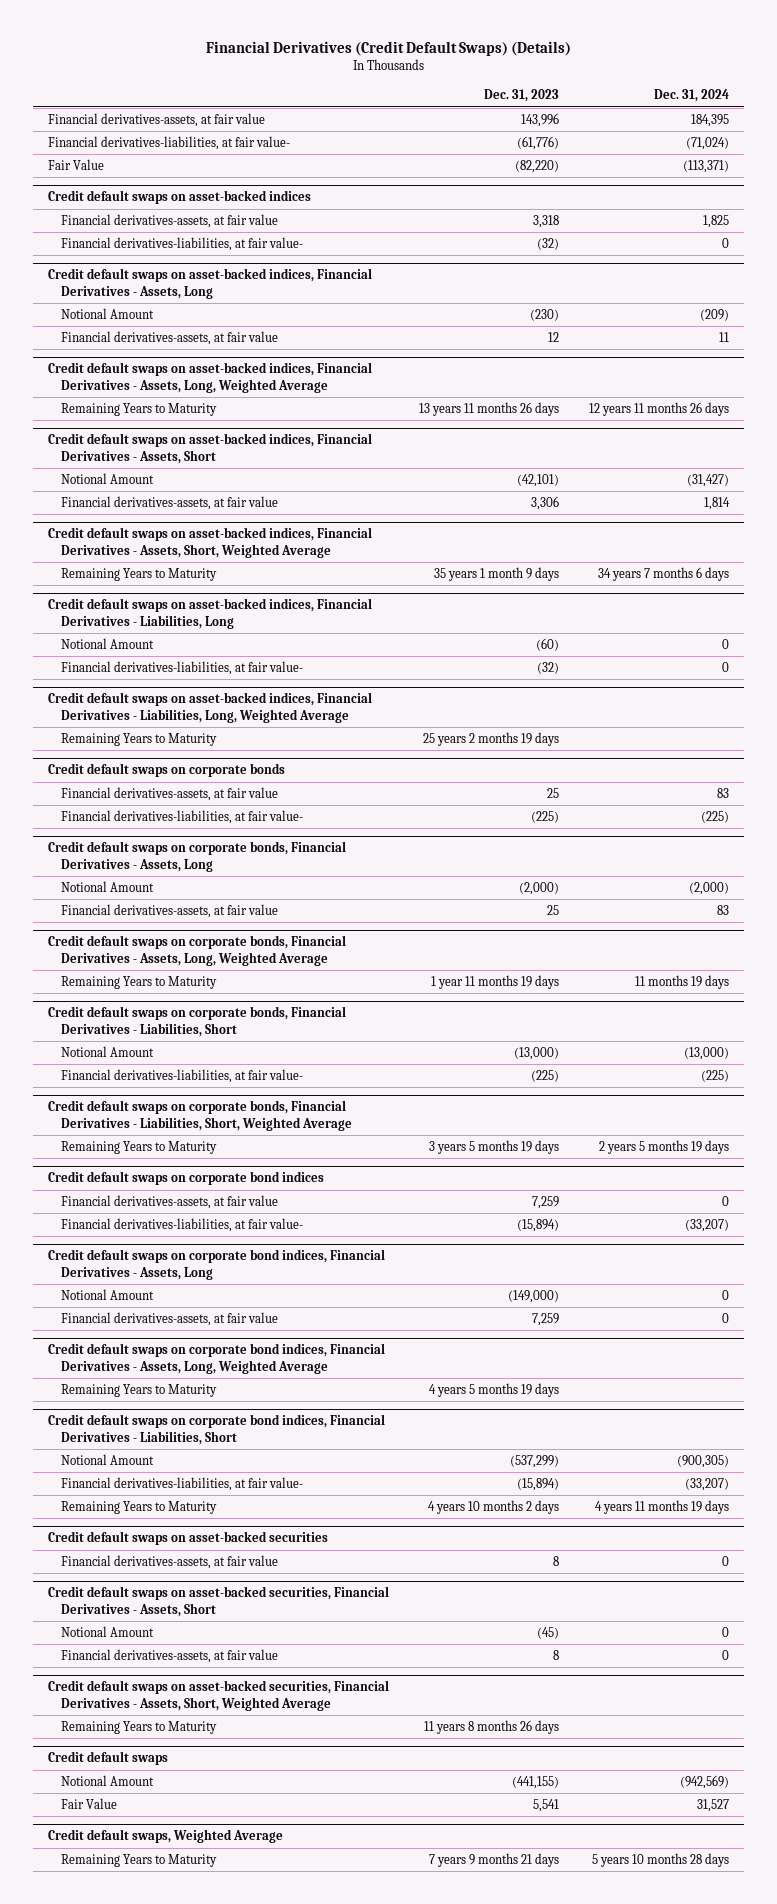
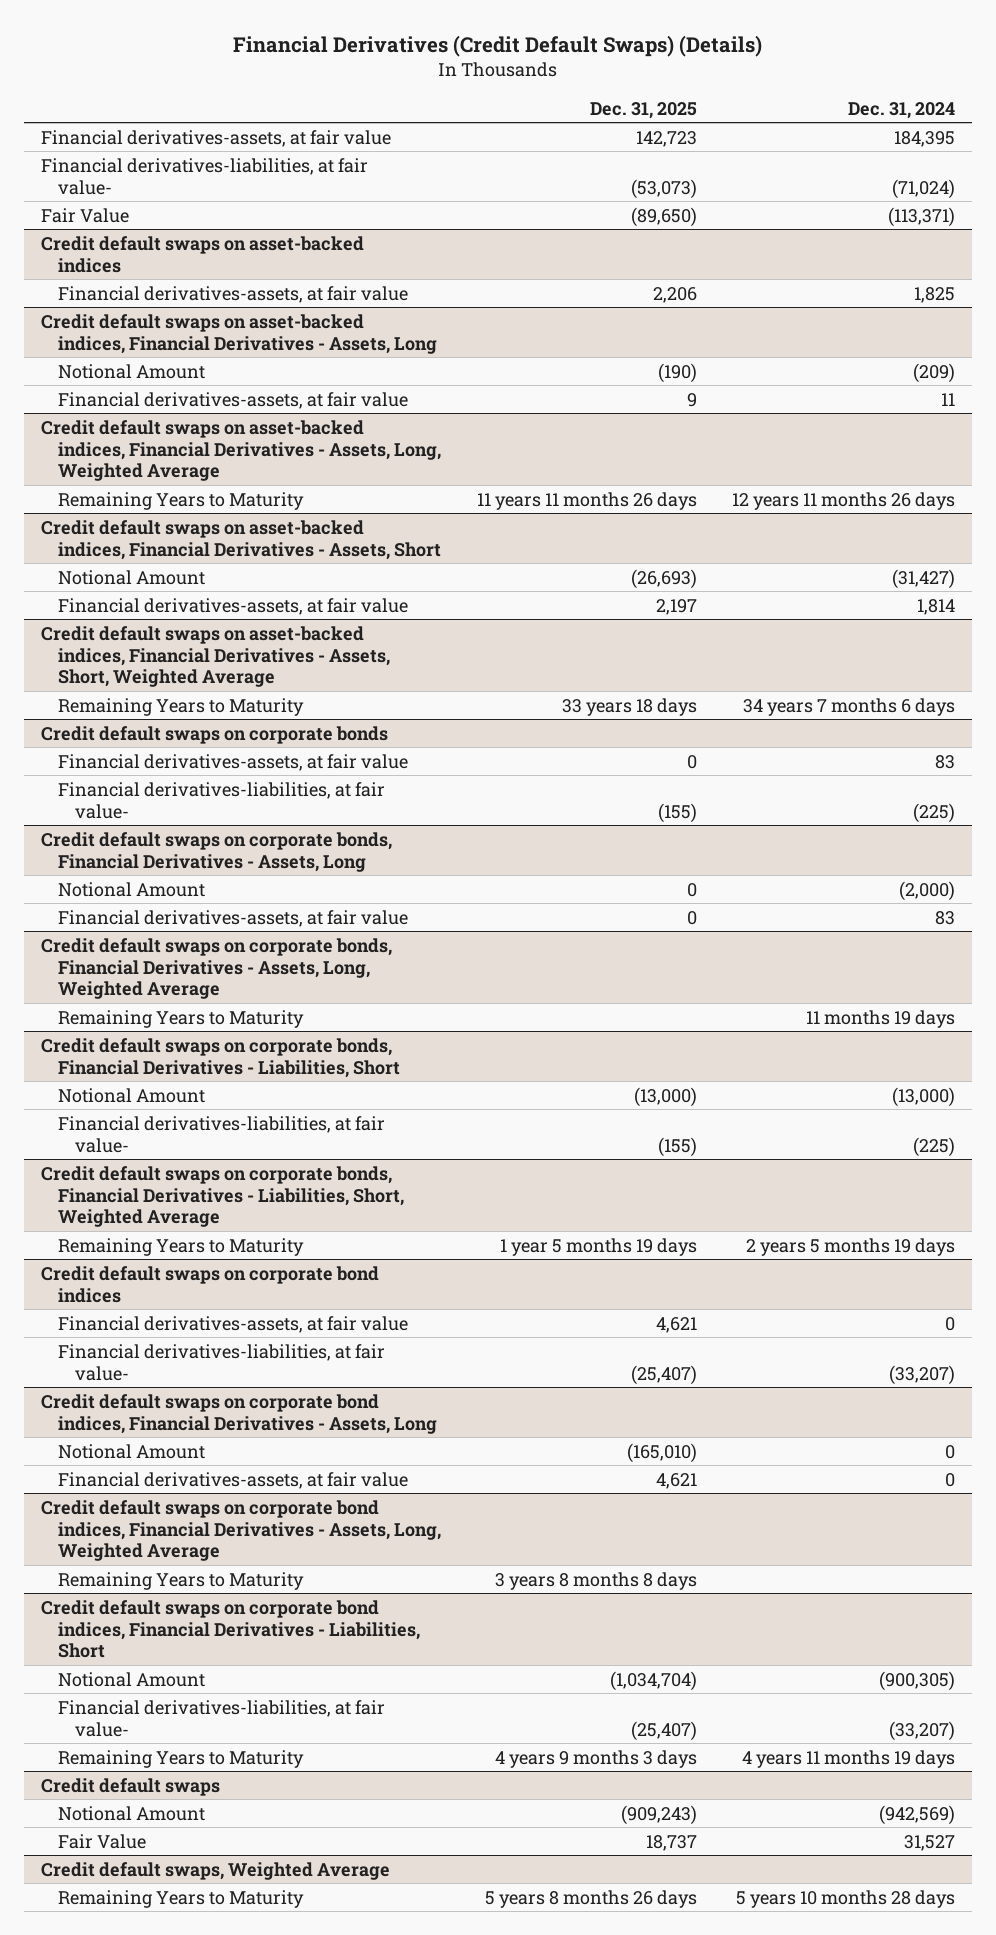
[484,89,560,103] Dec. 31, 2023 -> none
none -> [589,101,697,119] Dec. 31, 2025
[61,237,304,252] Financial derivatives-liabilities, at fair value- -> none
[48,598,373,630] Credit default swaps on asset-backed indices, Financial Derivatives - Liabilities, Long -> none
[61,638,155,650] Notional Amount -> none
[61,661,304,676] Financial derivatives-liabilities, at fair value- -> none
[48,692,373,724] Credit default swaps on asset-backed indices, Financial Derivatives - Liabilities, Long, Weighted Average -> none
[61,733,218,747] Remaining Years to Maturity -> none
[48,1531,329,1546] Credit default swaps on asset-backed securities -> none
[61,1555,279,1570] Financial derivatives-assets, at fair value -> none
[48,1586,390,1618] Credit default swaps on asset-backed securities, Financial Derivatives - Assets, Short -> none
[61,1626,155,1638] Notional Amount -> none
[61,1649,279,1664] Financial derivatives-assets, at fair value -> none
[48,1680,390,1712] Credit default swaps on asset-backed securities, Financial Derivatives - Assets, Short, Weighted Average -> none
[61,1721,218,1735] Remaining Years to Maturity -> none

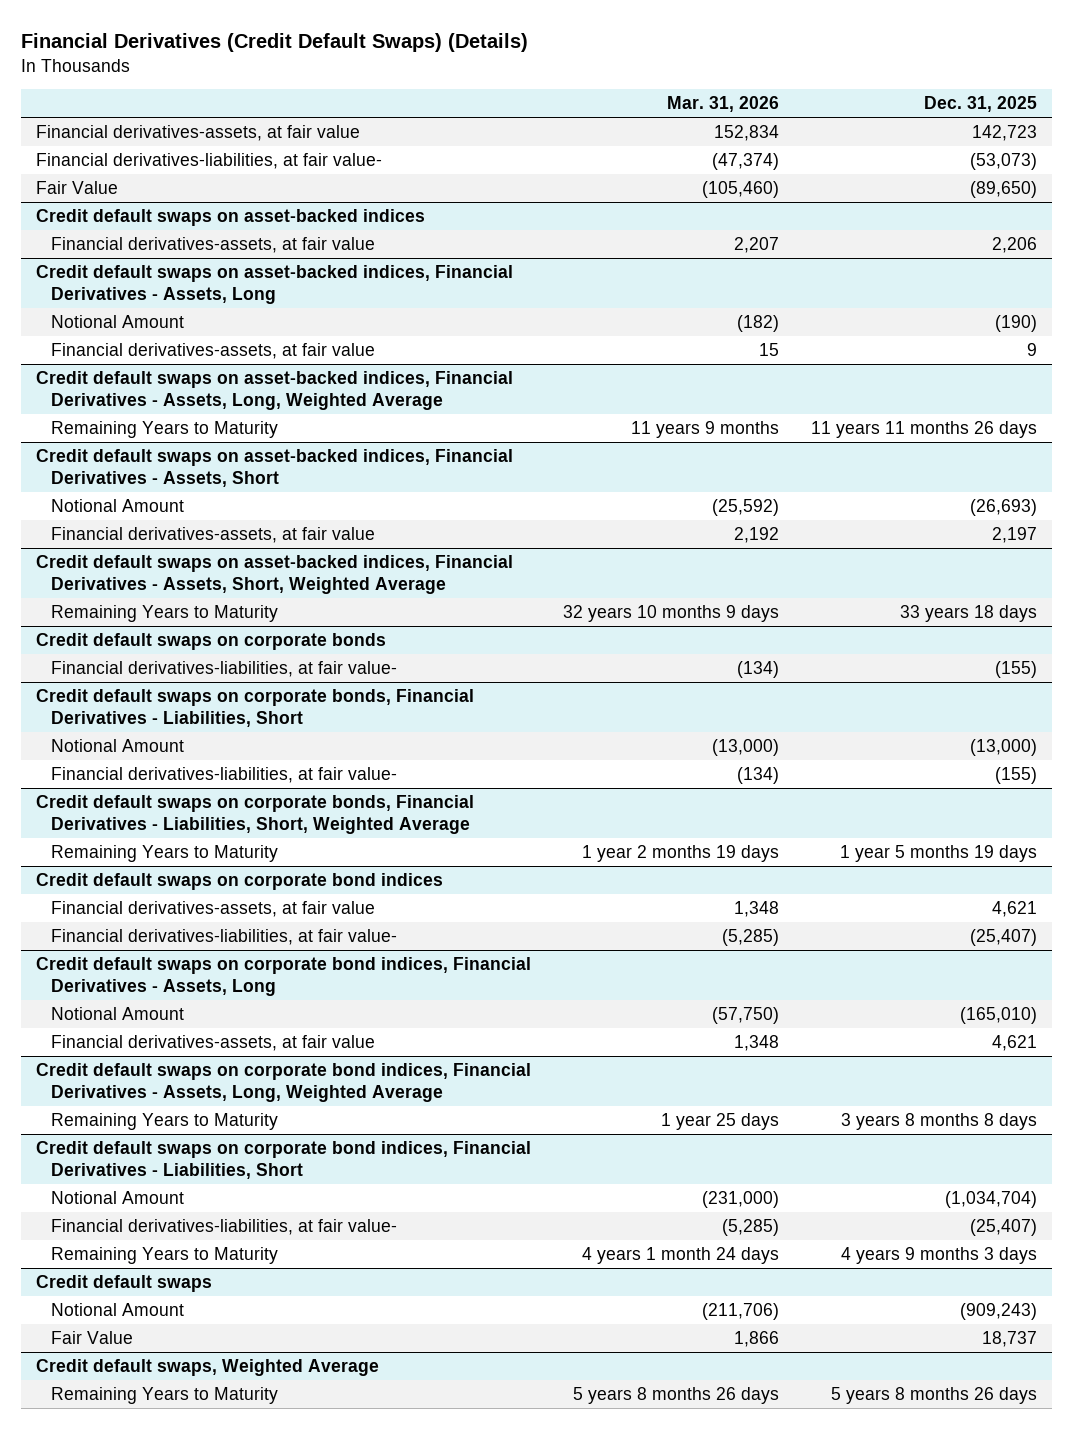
[847,101,955,119] Dec. 31, 2024 -> none
none -> [667,96,780,113] Mar. 31, 2026
[58,753,409,771] Financial derivatives-assets, at fair value -> none
[41,831,393,872] Credit default swaps on corporate bonds, Financial Derivatives - Assets, Long -> none
[58,881,206,897] Notional Amount -> none
[58,909,409,927] Financial derivatives-assets, at fair value -> none
[41,937,393,1000] Credit default swaps on corporate bonds, Financial Derivatives - Assets, Long, Weighted Average -> none
[58,1009,305,1028] Remaining Years to Maturity -> none

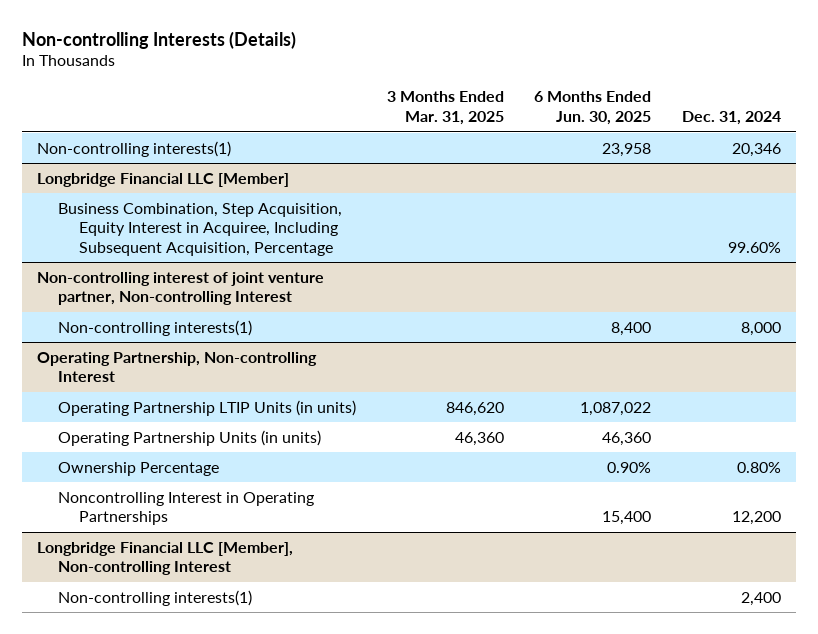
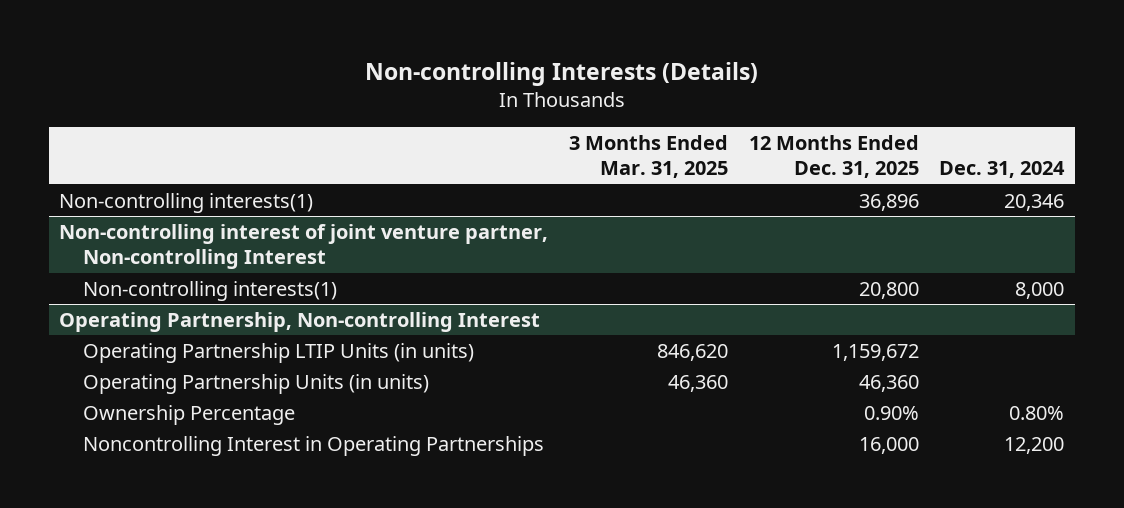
[534,91,652,125] 6 Months Ended Jun. 30, 2025 -> none
none -> [748,134,919,178] 12 Months Ended Dec. 31, 2025
[37,172,290,187] Longbridge Financial LLC [Member] -> none
[57,202,342,256] Business Combination, Step Acquisition, Equity Interest in Acquiree, Including Subsequent Acquisition, Percentage -> none
[37,541,294,576] Longbridge Financial LLC [Member], Non-controlling Interest -> none
[57,589,252,606] Non-controlling interests(1) -> none

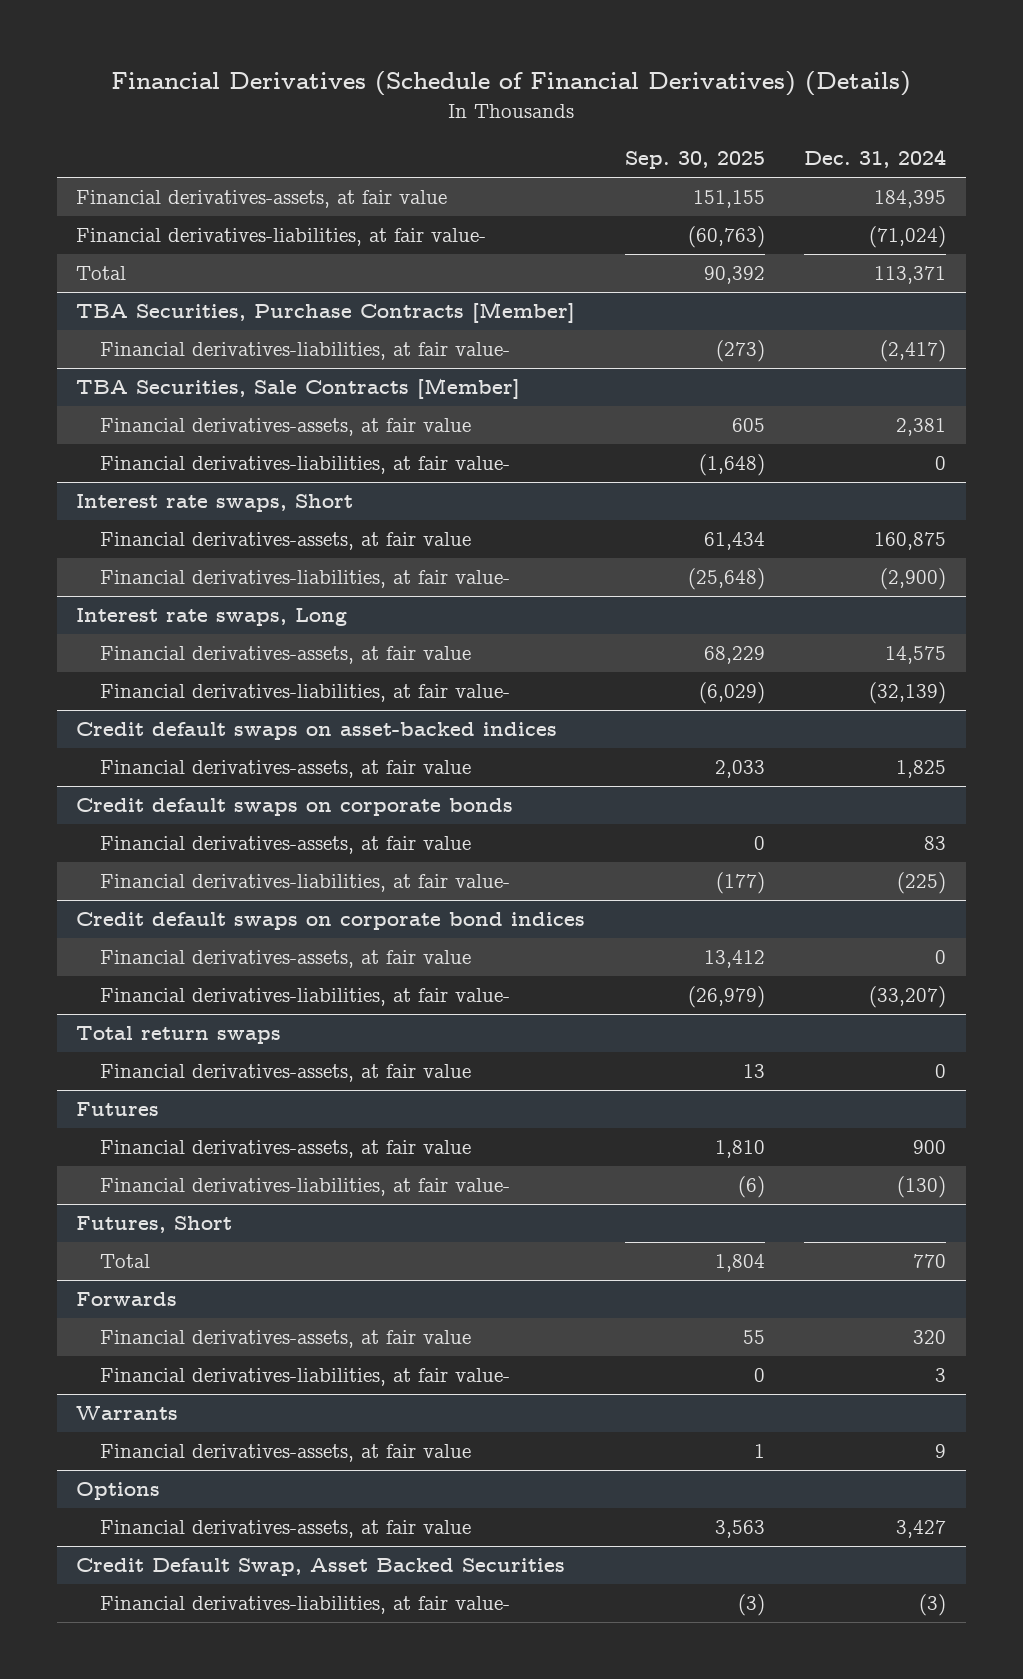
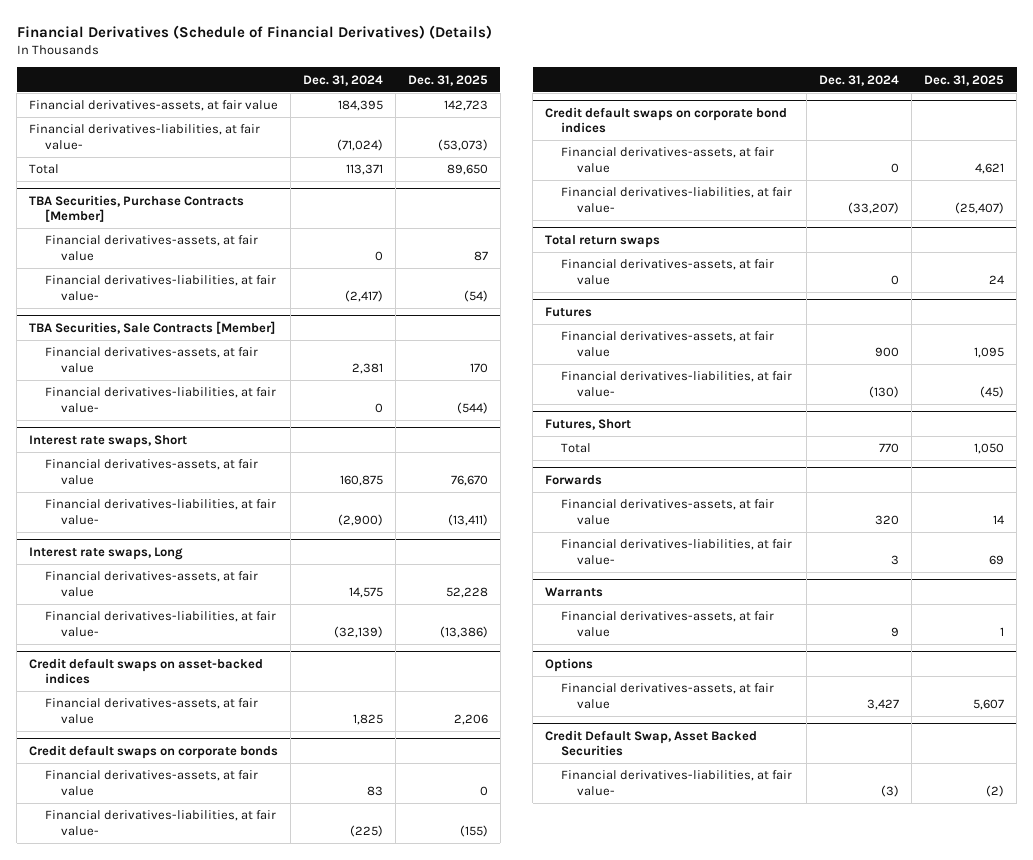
[624,151,765,170] Sep. 30, 2025 -> none
none -> [407,74,488,86] Dec. 31, 2025
none -> [45,235,259,261] Financial derivatives-assets, at fair value

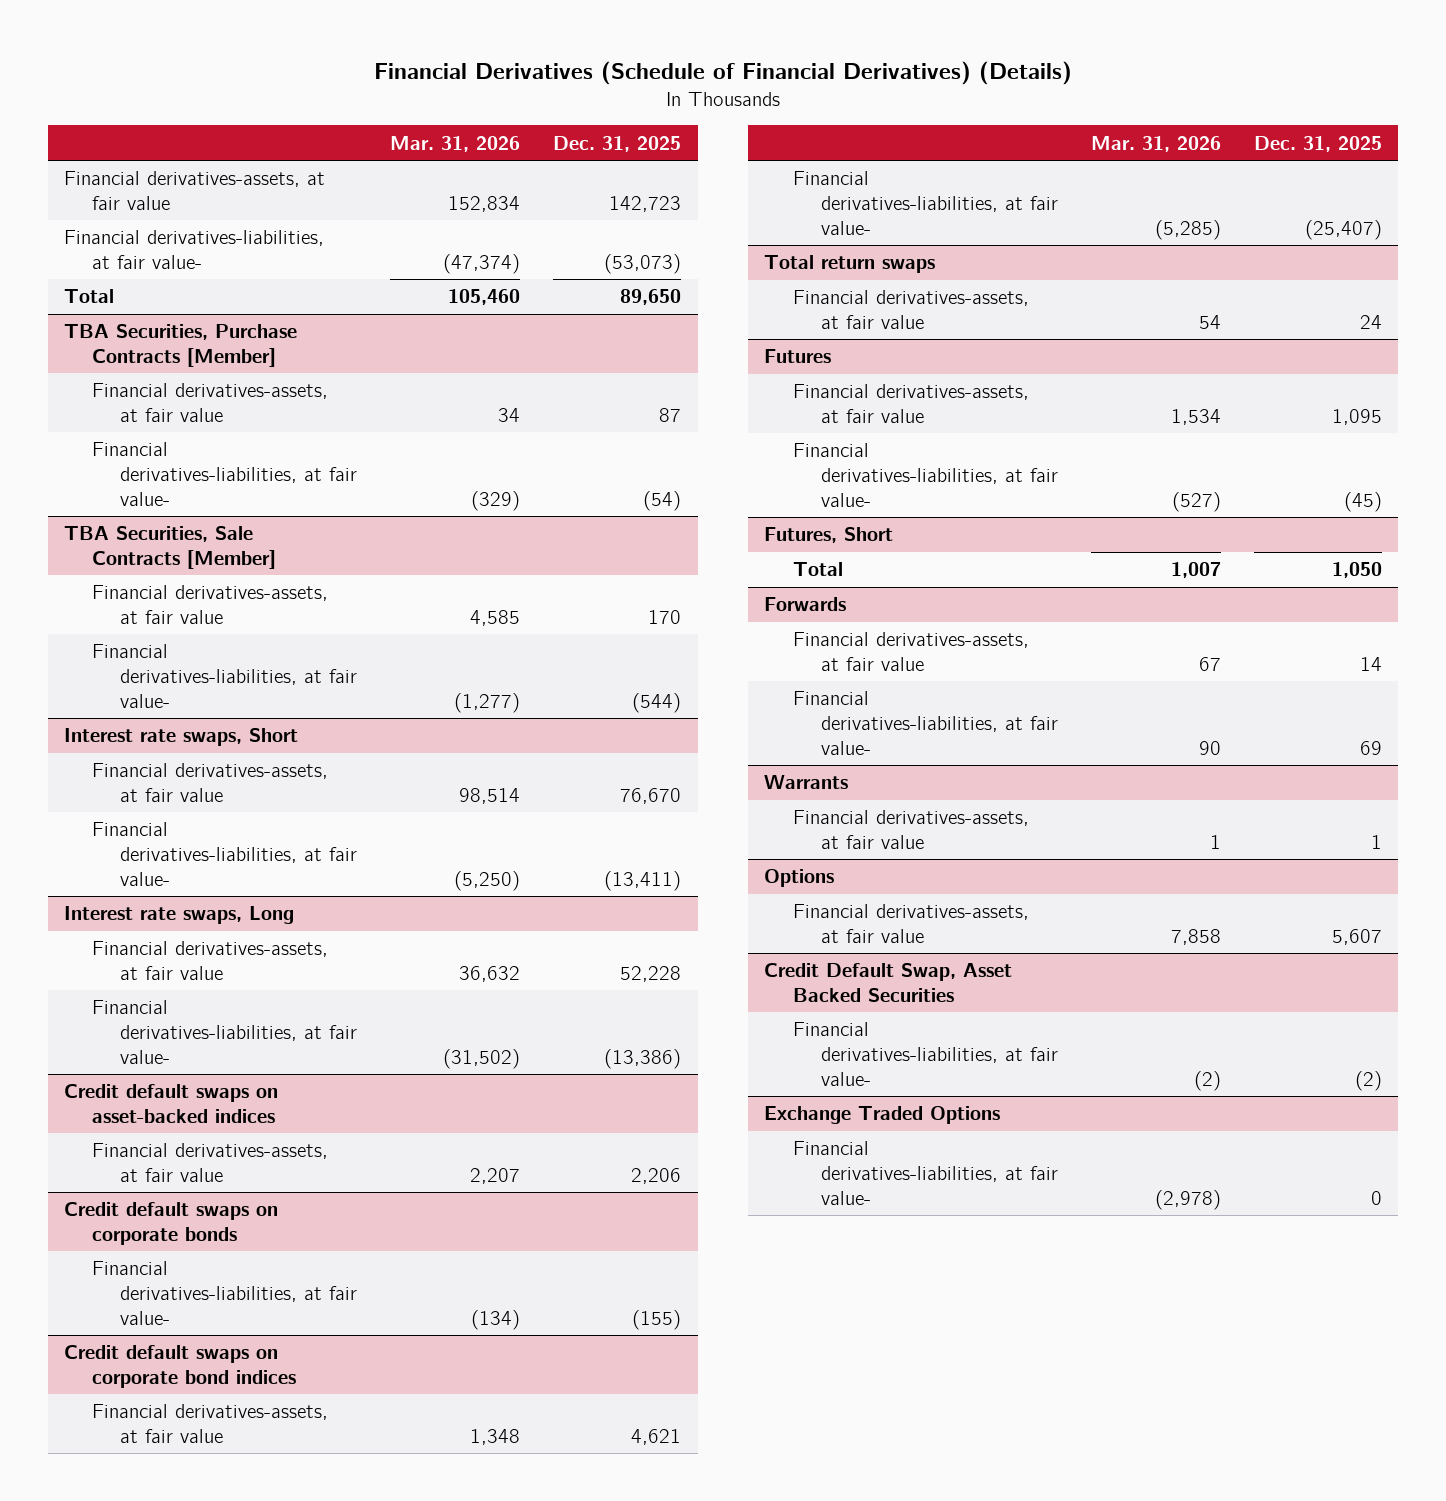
[302,74,383,86] Dec. 31, 2024 -> none
none -> [390,135,521,152] Mar. 31, 2026
[45,770,259,796] Financial derivatives-assets, at fair value -> none
none -> [764,1106,1001,1125] Exchange Traded Options
none -> [792,1141,1058,1205] Financial derivatives-liabilities, at fair value-

